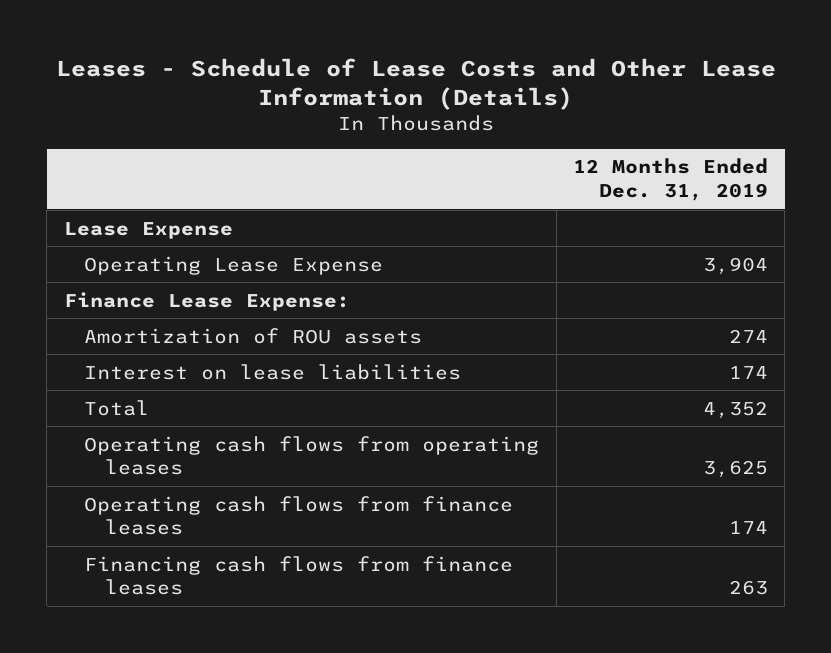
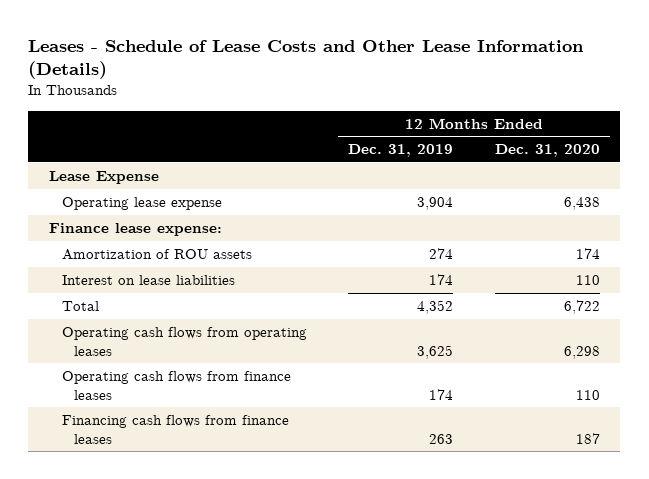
none -> [494,144,600,158] Dec. 31, 2020
[84,255,384,275] Operating Lease Expense -> [61,197,222,211] Operating lease expense
[63,291,350,311] Finance Lease Expense: -> [49,223,223,237] Finance lease expense:

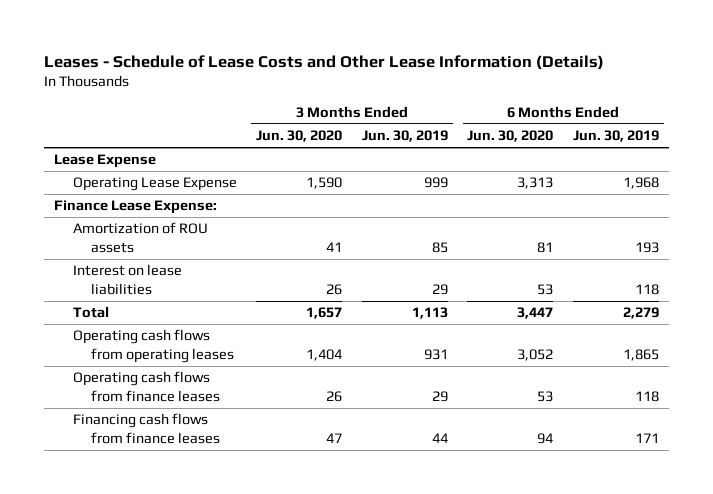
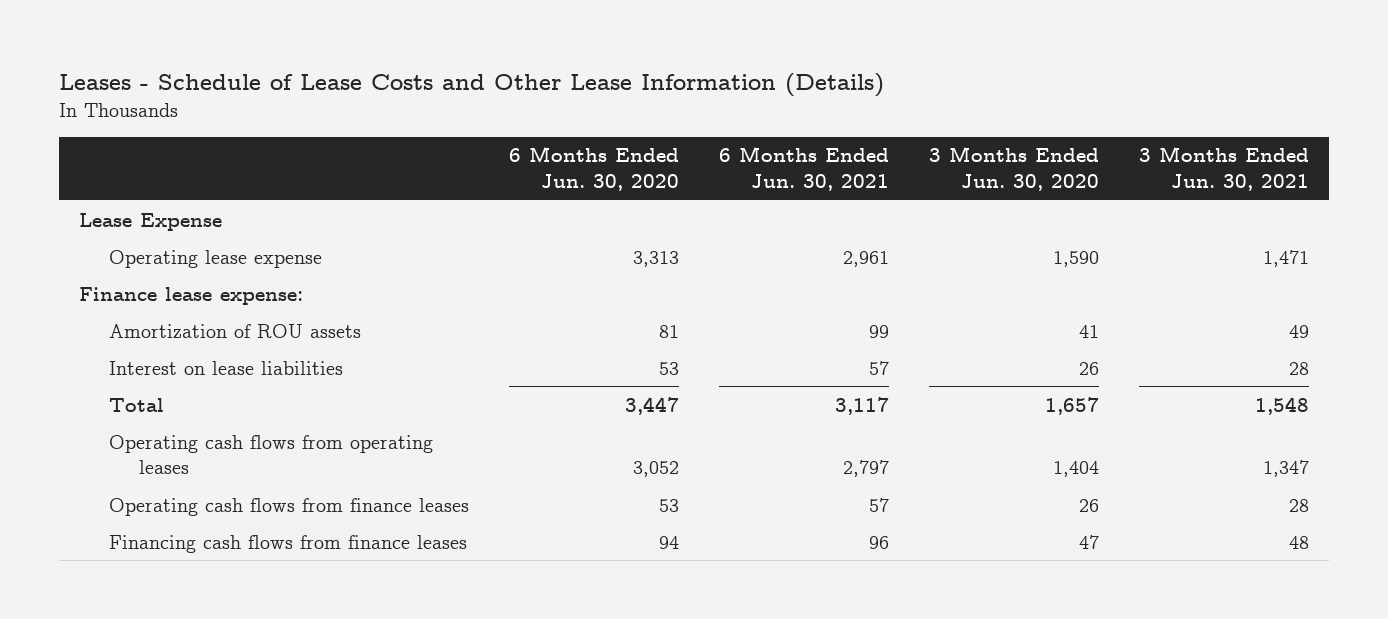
[361,130,448,143] Jun. 30, 2019 -> none
[573,130,660,143] Jun. 30, 2019 -> none
none -> [719,146,890,192] 6 Months Ended Jun. 30, 2021
none -> [1139,146,1310,192] 3 Months Ended Jun. 30, 2021
[72,177,237,192] Operating Lease Expense -> [109,249,323,268] Operating lease expense
[53,200,217,215] Finance Lease Expense: -> [79,286,304,305] Finance lease expense:

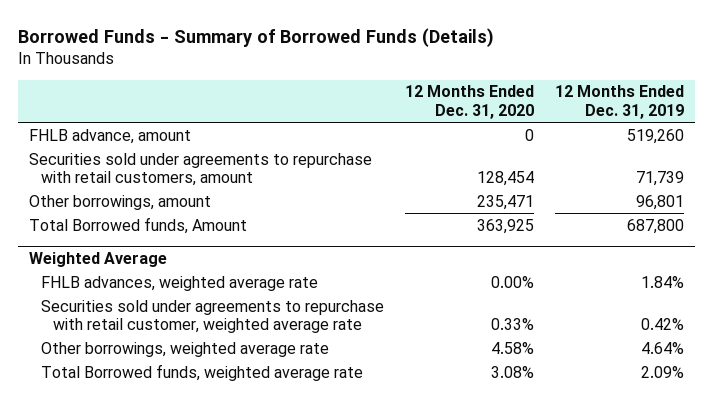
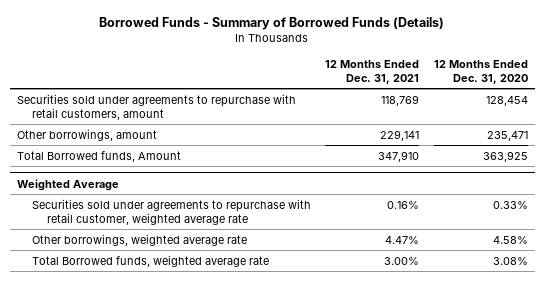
[555,85,685,119] 12 Months Ended Dec. 31, 2019 -> none
none -> [325,59,420,84] 12 Months Ended Dec. 31, 2021
[28,128,191,144] FHLB advance, amount -> none
[40,275,318,291] FHLB advances, weighted average rate -> none

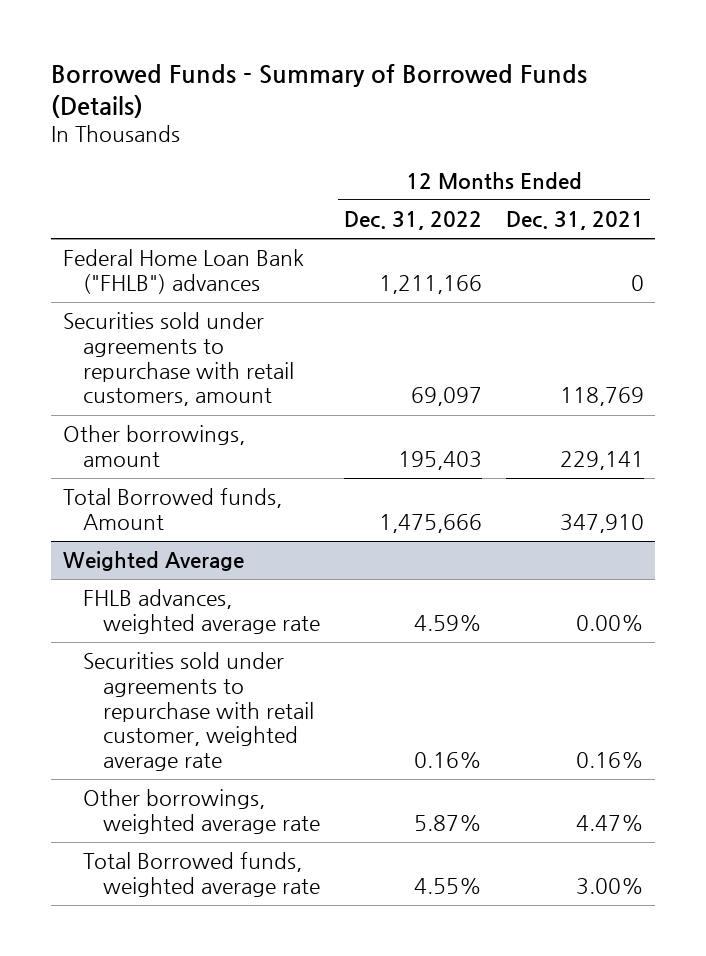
[433,59,528,84] 12 Months Ended Dec. 31, 2020 -> none
none -> [343,210,482,230] Dec. 31, 2022
none -> [62,249,304,295] Federal Home Loan Bank ("FHLB") advances
none -> [82,589,320,635] FHLB advances, weighted average rate

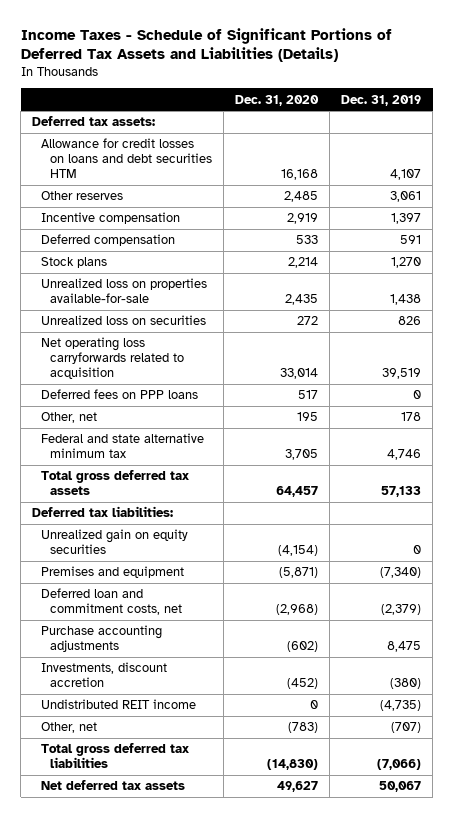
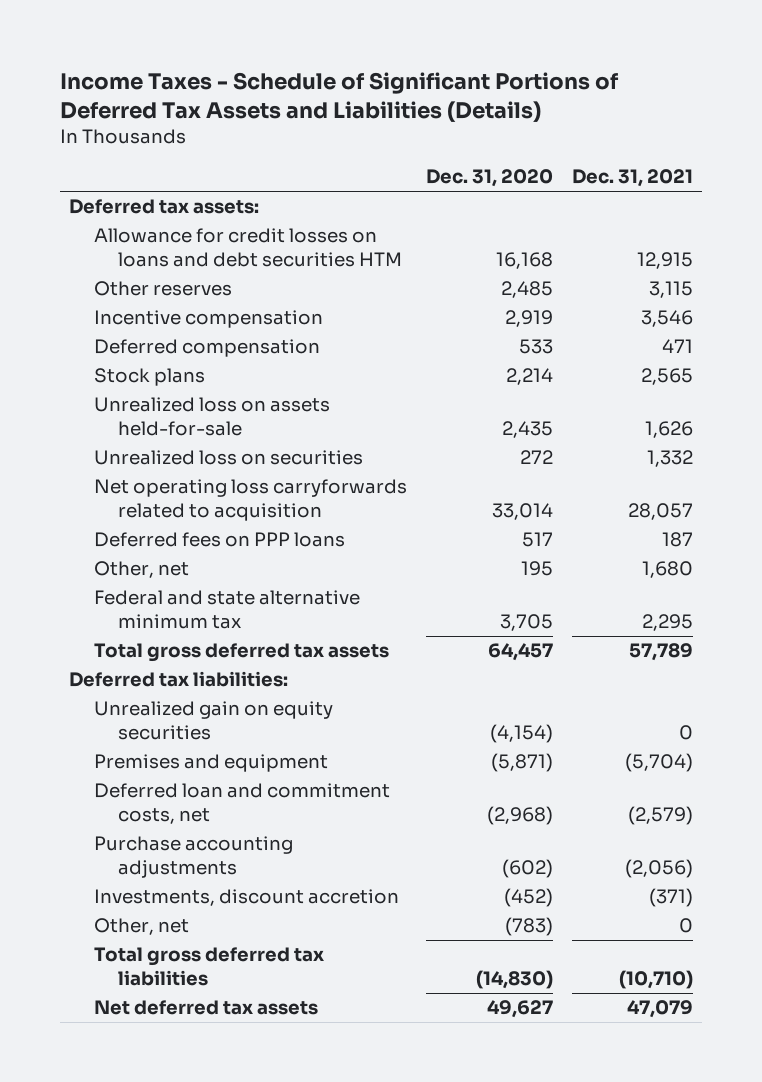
[341,94,422,106] Dec. 31, 2019 -> none
none -> [571,169,693,188] Dec. 31, 2021
[41,278,208,303] Unrealized loss on properties available-for-sale -> [93,397,330,437] Unrealized loss on assets held-for-sale
[41,699,197,710] Undistributed REIT income -> none

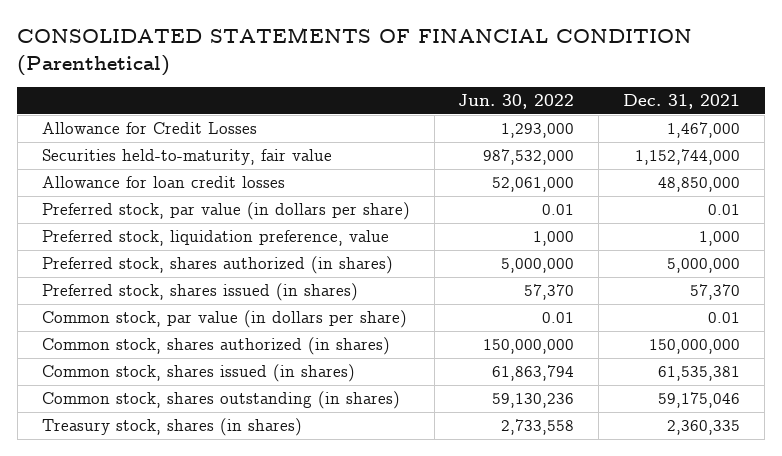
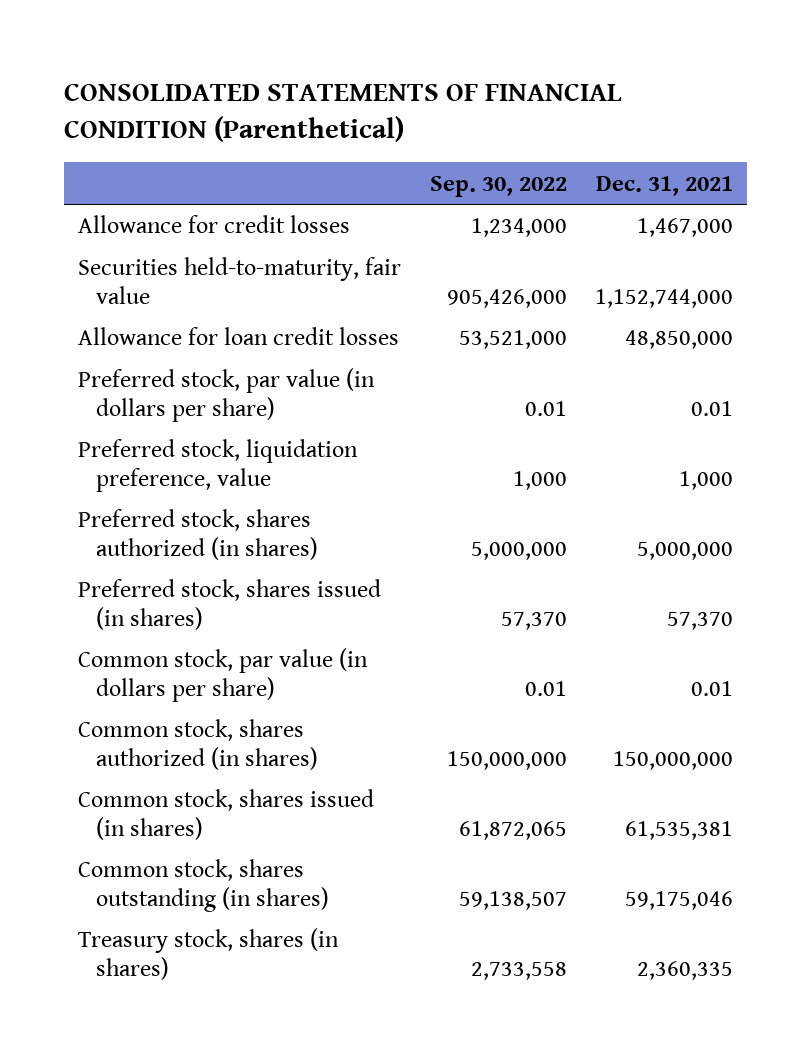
[458,93,575,109] Jun. 30, 2022 -> none
none -> [429,175,567,197] Sep. 30, 2022
[41,122,257,135] Allowance for Credit Losses -> [78,215,351,234] Allowance for credit losses

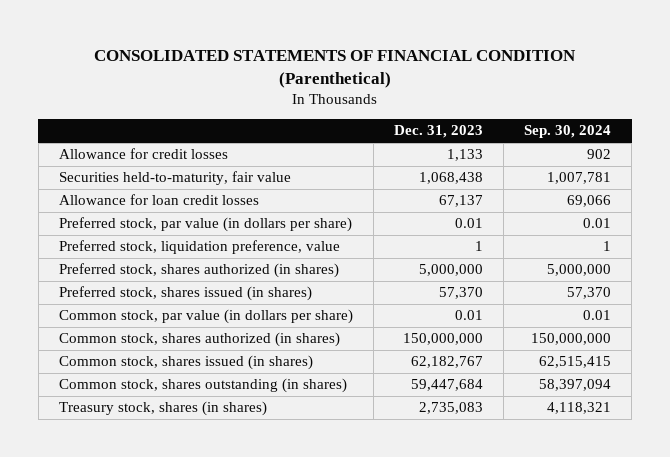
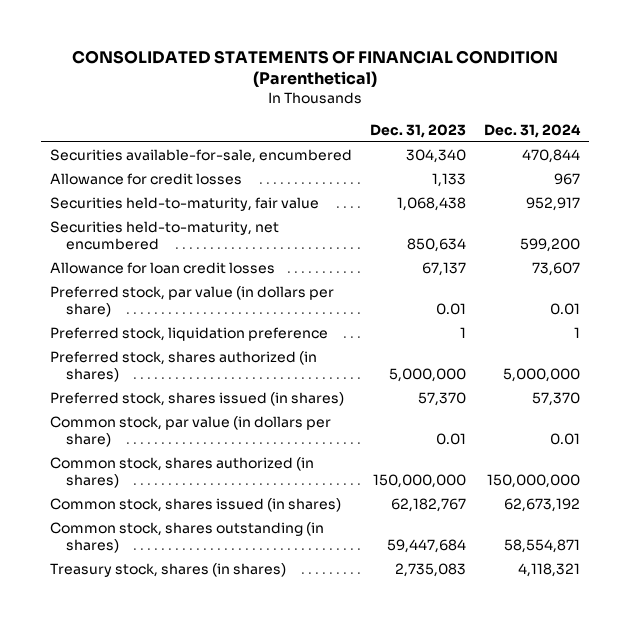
[524,125,612,139] Sep. 30, 2024 -> none
none -> [484,123,582,138] Dec. 31, 2024
none -> [49,149,352,164] Securities available-for-sale, encumbered
none -> [49,221,279,250] Securities held-to-maturity, net encumbered
[58,240,340,255] Preferred stock, liquidation preference, value -> [49,327,328,342] Preferred stock, liquidation preference

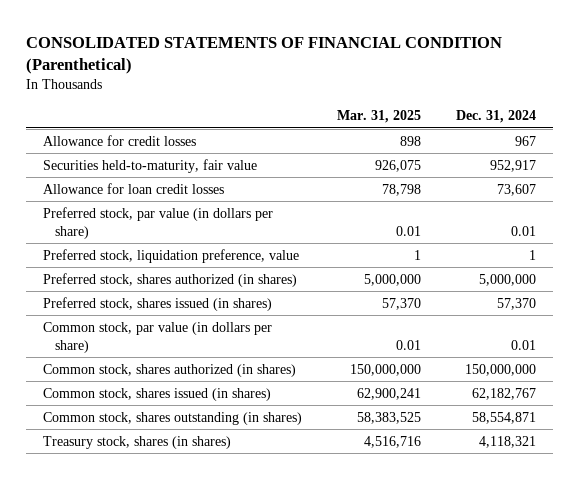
[369,123,466,138] Dec. 31, 2023 -> none
none -> [336,110,421,124] Mar. 31, 2025
[49,149,352,164] Securities available-for-sale, encumbered -> none
[49,221,279,250] Securities held-to-maturity, net encumbered -> none
[49,327,328,342] Preferred stock, liquidation preference -> [43,248,300,263] Preferred stock, liquidation preference, value
[504,498,581,513] 62,673,192 -> [471,387,536,400] 62,182,767

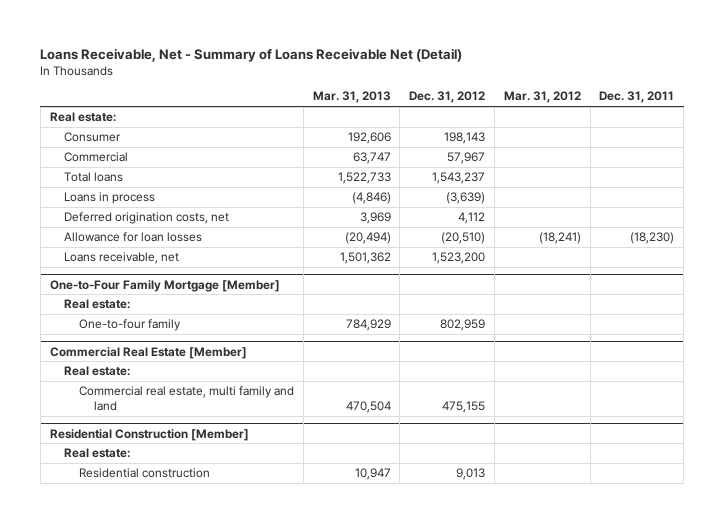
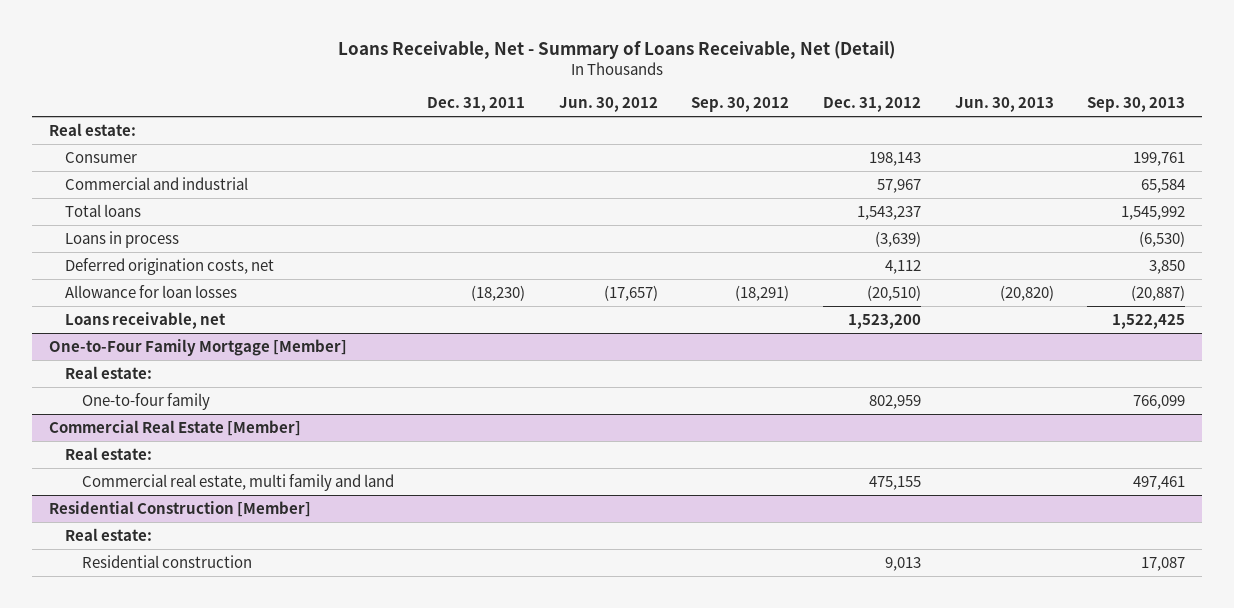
[40,47,463,62] Loans Receivable, Net - Summary of Loans Receivable Net (Detail) -> [337,40,895,59] Loans Receivable, Net - Summary of Loans Receivable, Net (Detail)
[312,91,391,104] Mar. 31, 2013 -> none
[503,91,581,104] Mar. 31, 2012 -> none
none -> [558,97,658,113] Jun. 30, 2012
none -> [691,97,790,113] Sep. 30, 2012
none -> [954,97,1054,113] Jun. 30, 2013
none -> [1087,97,1186,113] Sep. 30, 2013
[64,152,129,163] Commercial -> [65,176,249,190] Commercial and industrial

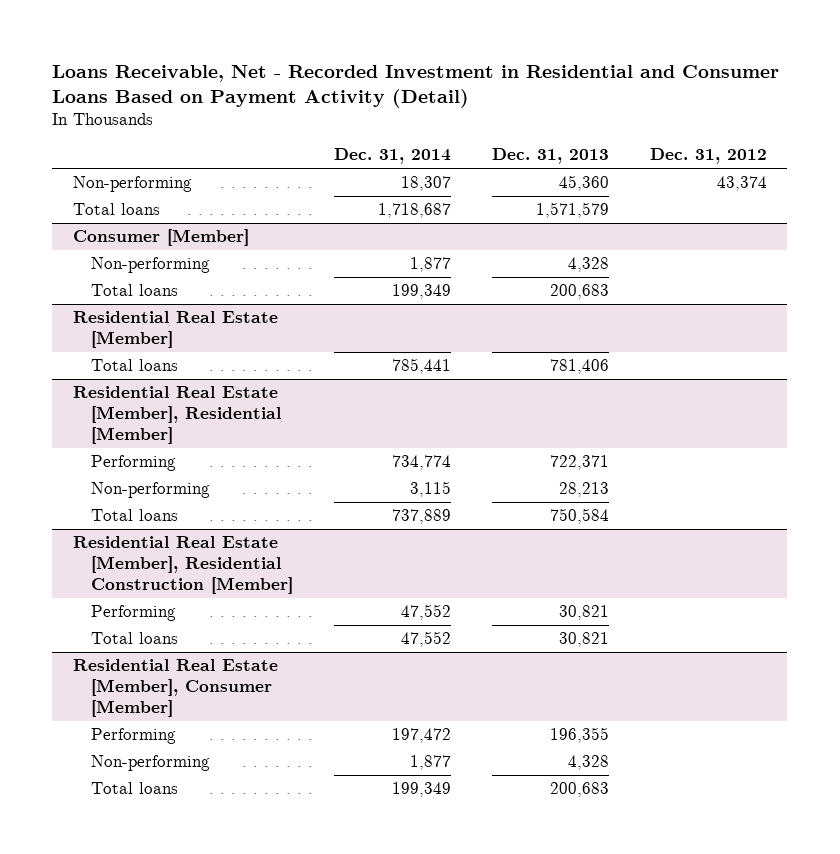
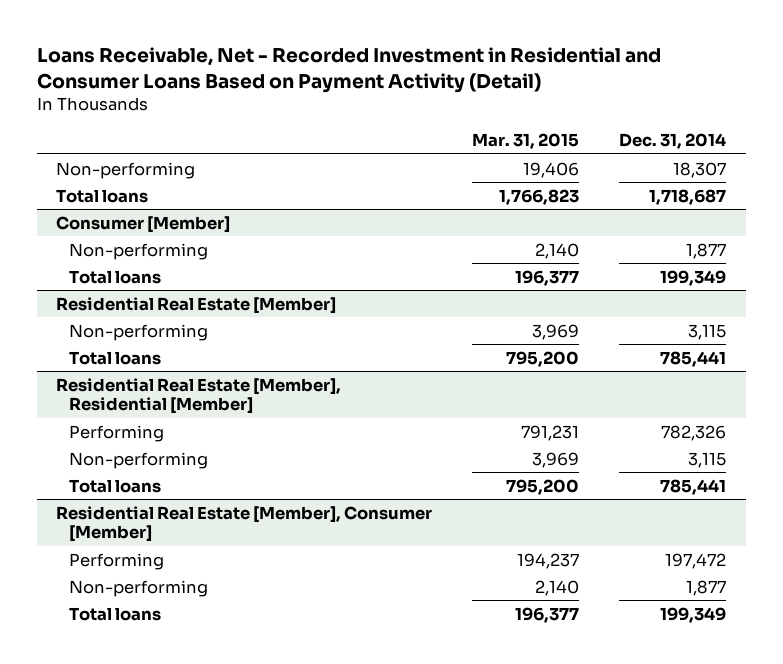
[491,148,609,165] Dec. 31, 2013 -> none
[649,148,767,165] Dec. 31, 2012 -> none
none -> [472,132,580,149] Mar. 31, 2015
none -> [68,323,208,341] Non-performing
[391,455,451,471] 734,774 -> [661,424,727,441] 782,326
[72,536,293,595] Residential Real Estate [Member], Residential Construction [Member] -> none
[90,605,176,622] Performing -> none
[90,632,178,645] Total loans -> none
[391,509,451,525] 737,889 -> [660,478,727,495] 785,441

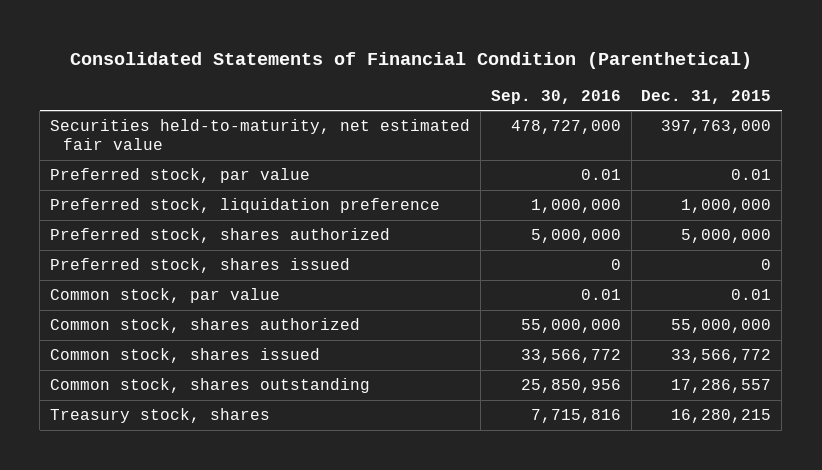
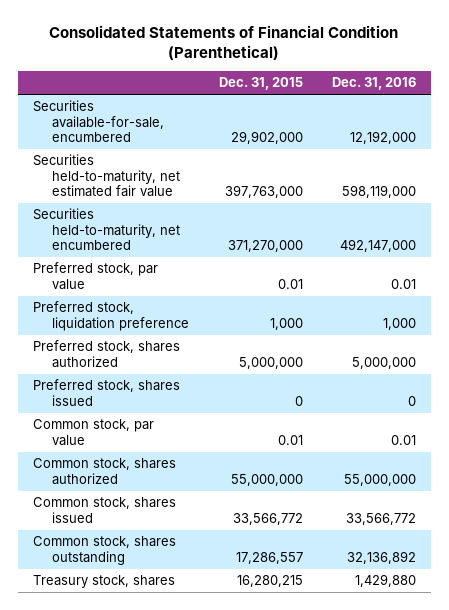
[490,89,621,104] Sep. 30, 2016 -> none
none -> [332,77,417,91] Dec. 31, 2016
none -> [32,100,165,142] Securities available-for-sale, encumbered
none -> [32,208,181,250] Securities held-to-maturity, net encumbered
[681,199,772,214] 1,000,000 -> [269,317,303,330] 1,000

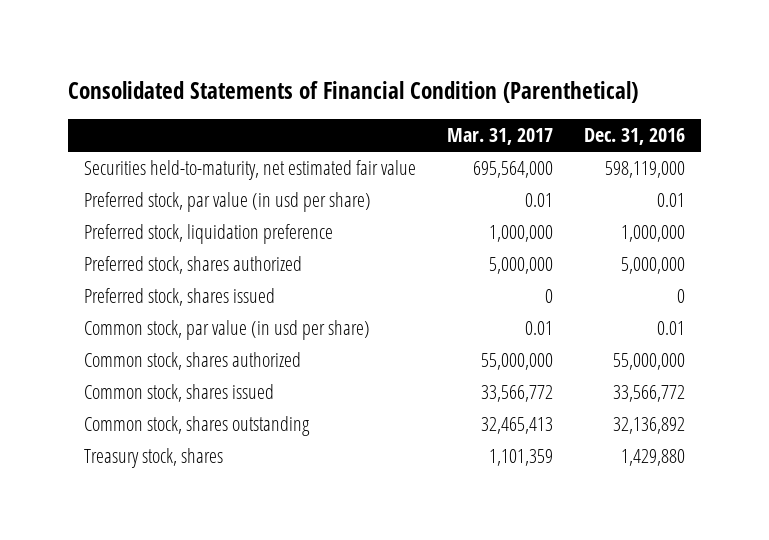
[218,77,303,91] Dec. 31, 2015 -> none
none -> [446,128,553,146] Mar. 31, 2017
[32,100,165,142] Securities available-for-sale, encumbered -> none
[32,208,181,250] Securities held-to-maturity, net encumbered -> none
[32,262,158,290] Preferred stock, par value -> [83,192,371,213] Preferred stock, par value (in usd per share)
[383,317,417,330] 1,000 -> [621,225,686,243] 1,000,000
[32,419,154,446] Common stock, par value -> [83,320,370,341] Common stock, par value (in usd per share)

